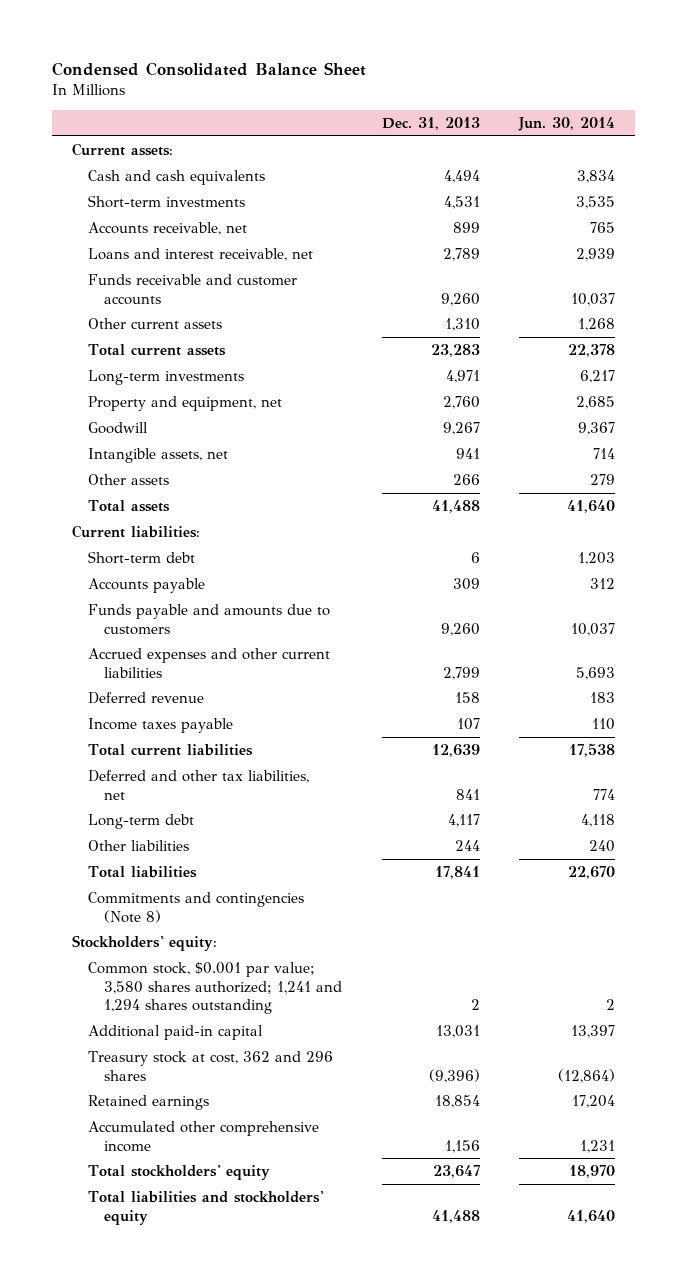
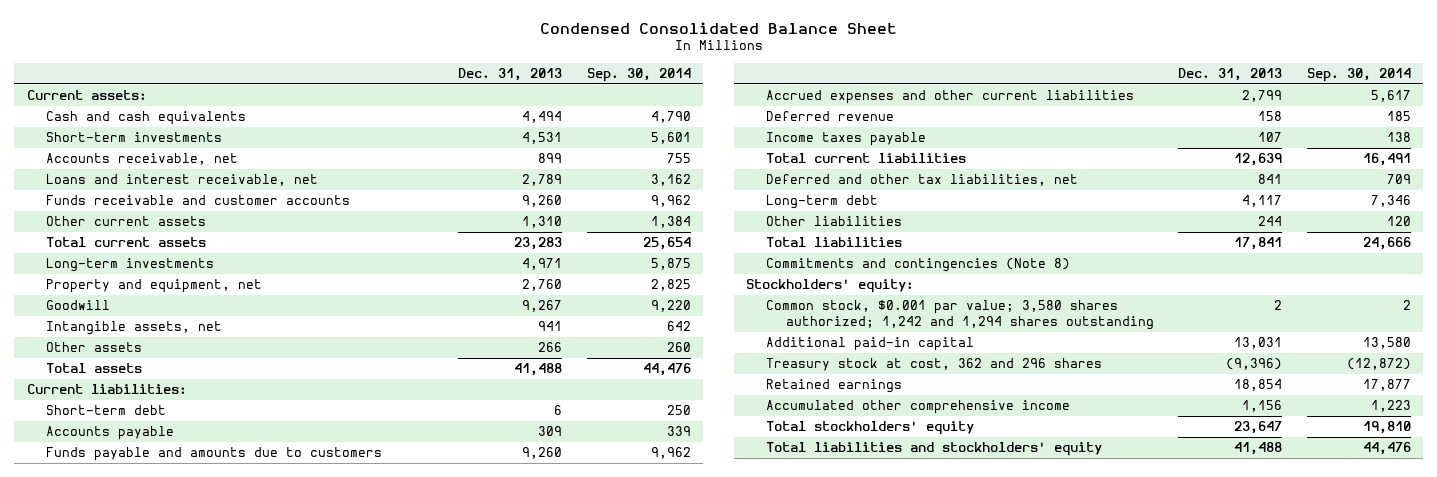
[518,117,616,132] Jun. 30, 2014 -> none
none -> [586,68,691,83] Sep. 30, 2014
[87,961,343,1015] Common stock, $0.001 par value; 3,580 shares authorized; 1,241 and 1,294 shares outstanding -> [766,300,1154,331] Common stock, $0.001 par value; 3,580 shares authorized; 1,242 and 1,294 shares outstanding

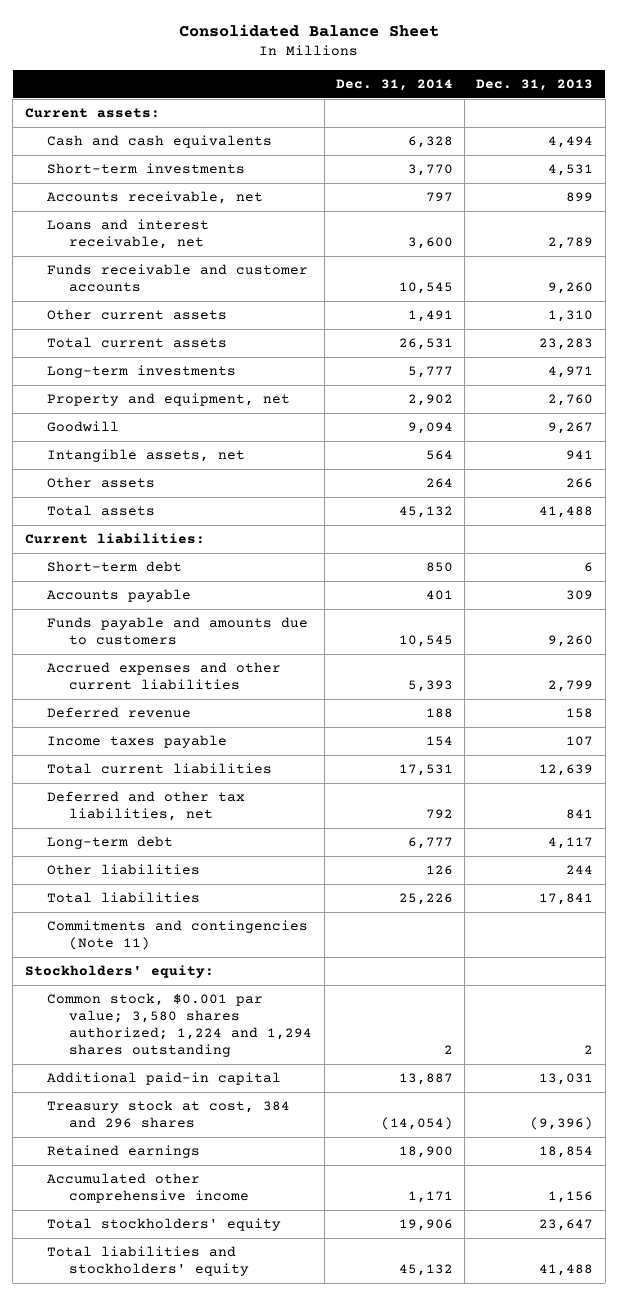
[539,21,897,34] Condensed Consolidated Balance Sheet -> [178,23,439,37] Consolidated Balance Sheet
[586,68,691,83] Sep. 30, 2014 -> none
none -> [335,79,453,92] Dec. 31, 2014
[766,258,1071,273] Commitments and contingencies (Note 8) -> [46,920,308,950] Commitments and contingencies (Note 11)
[766,300,1154,331] Common stock, $0.001 par value; 3,580 shares authorized; 1,242 and 1,294 shares outstanding -> [46,993,313,1057] Common stock, $0.001 par value; 3,580 shares authorized; 1,224 and 1,294 shares outstanding
[766,358,1103,372] Treasury stock at cost, 362 and 296 shares -> [46,1100,290,1128] Treasury stock at cost, 384 and 296 shares

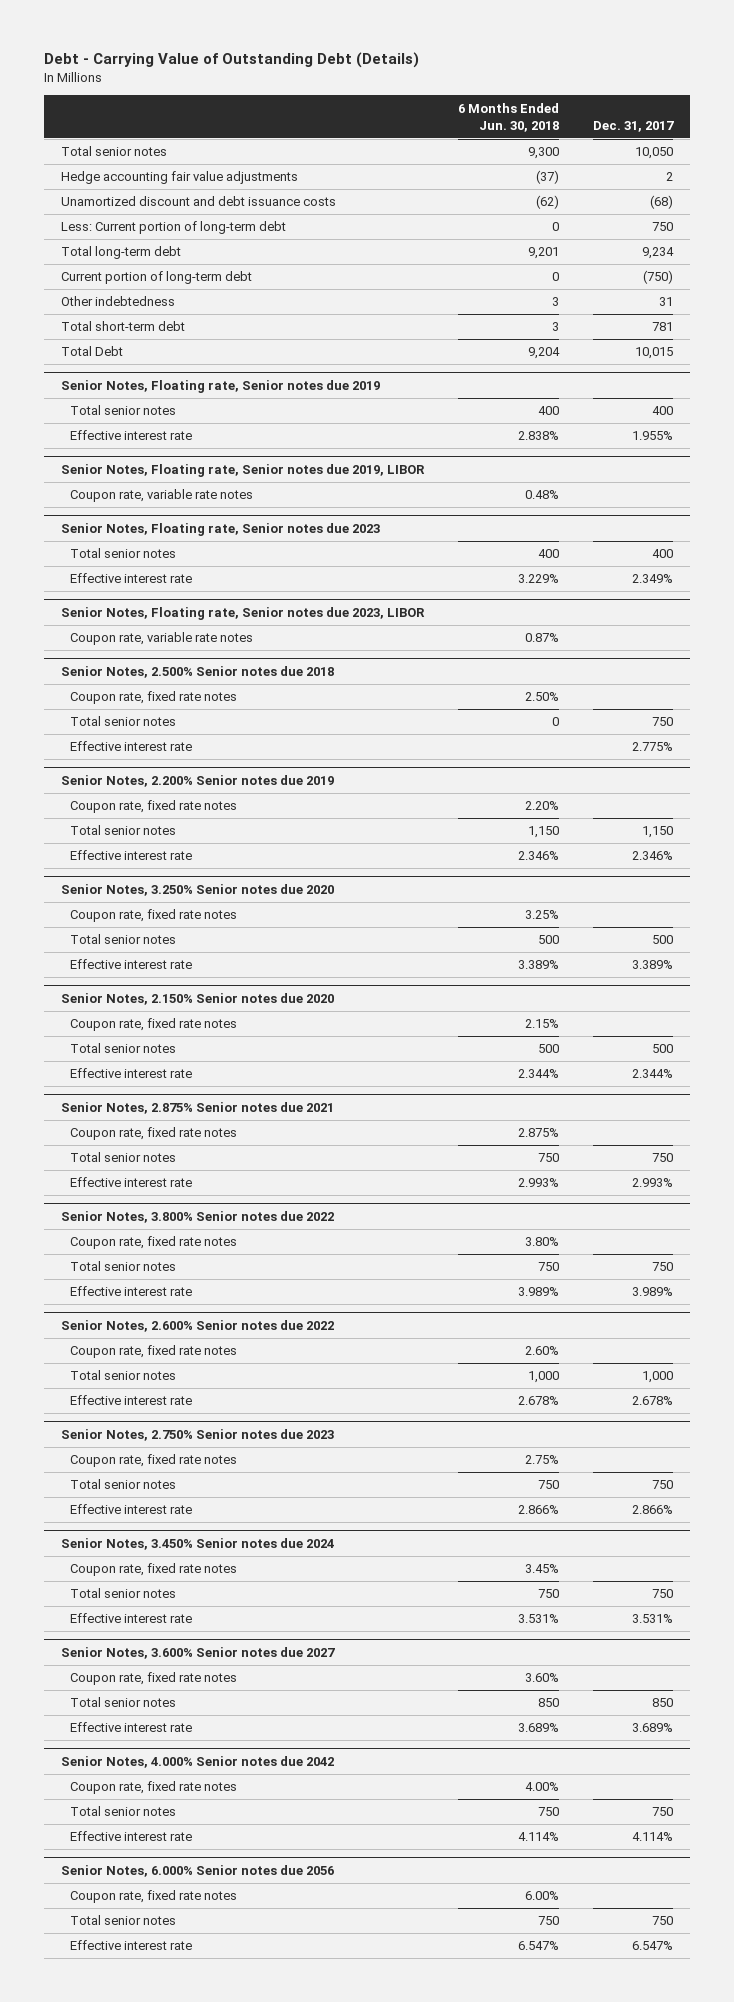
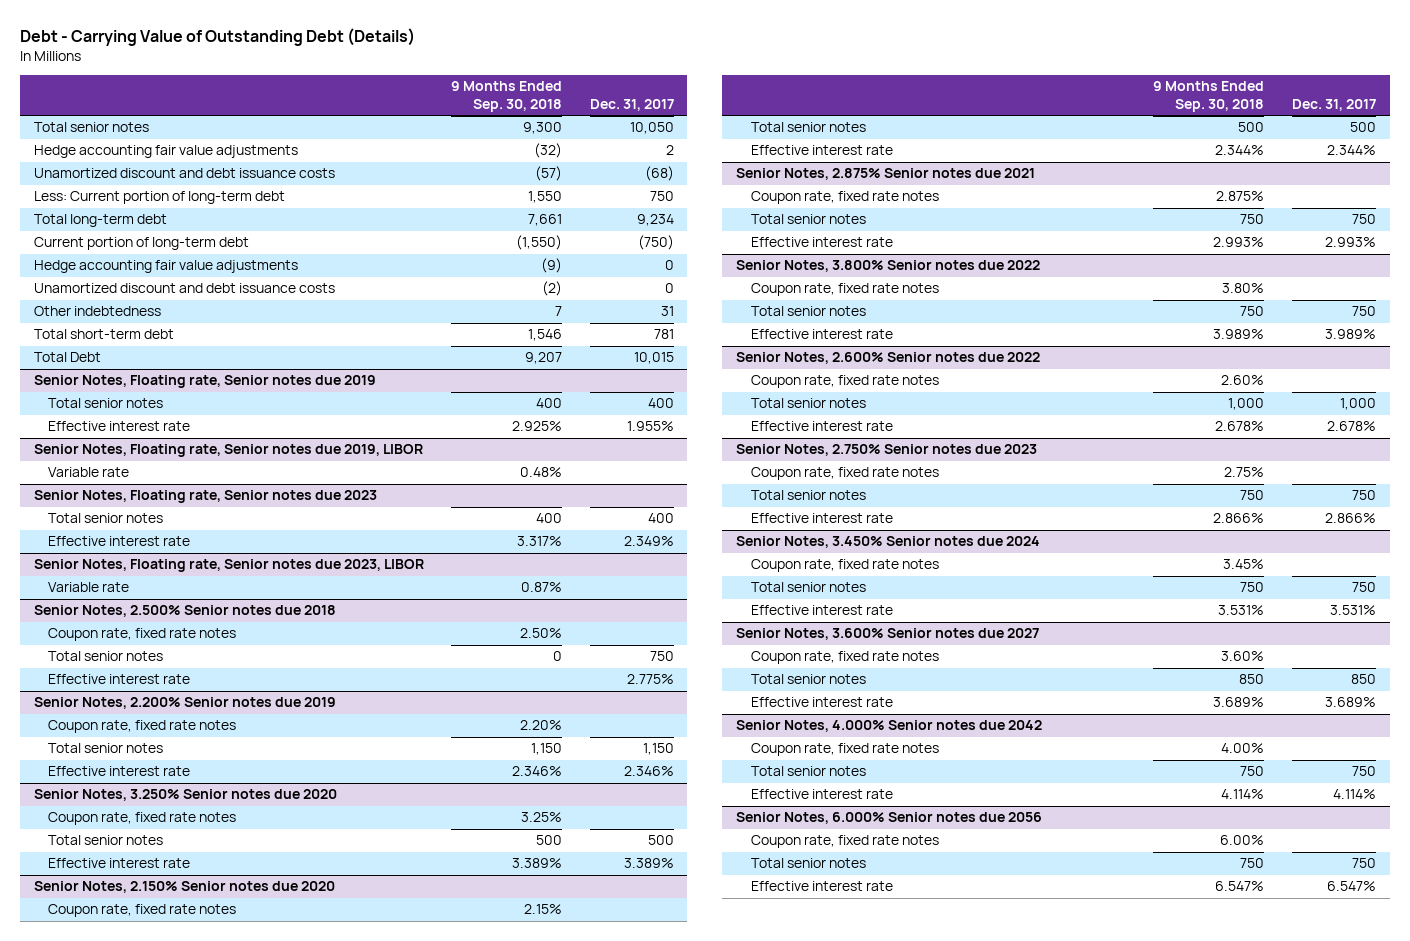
[457,102,559,132] 6 Months Ended Jun. 30, 2018 -> none
none -> [451,80,563,113] 9 Months Ended Sep. 30, 2018
none -> [33,260,298,274] Hedge accounting fair value adjustments
none -> [33,283,335,294] Unamortized discount and debt issuance costs
[70,489,254,503] Coupon rate, variable rate notes -> [48,467,130,478] Variable rate
[70,632,254,646] Coupon rate, variable rate notes -> [48,582,130,593] Variable rate

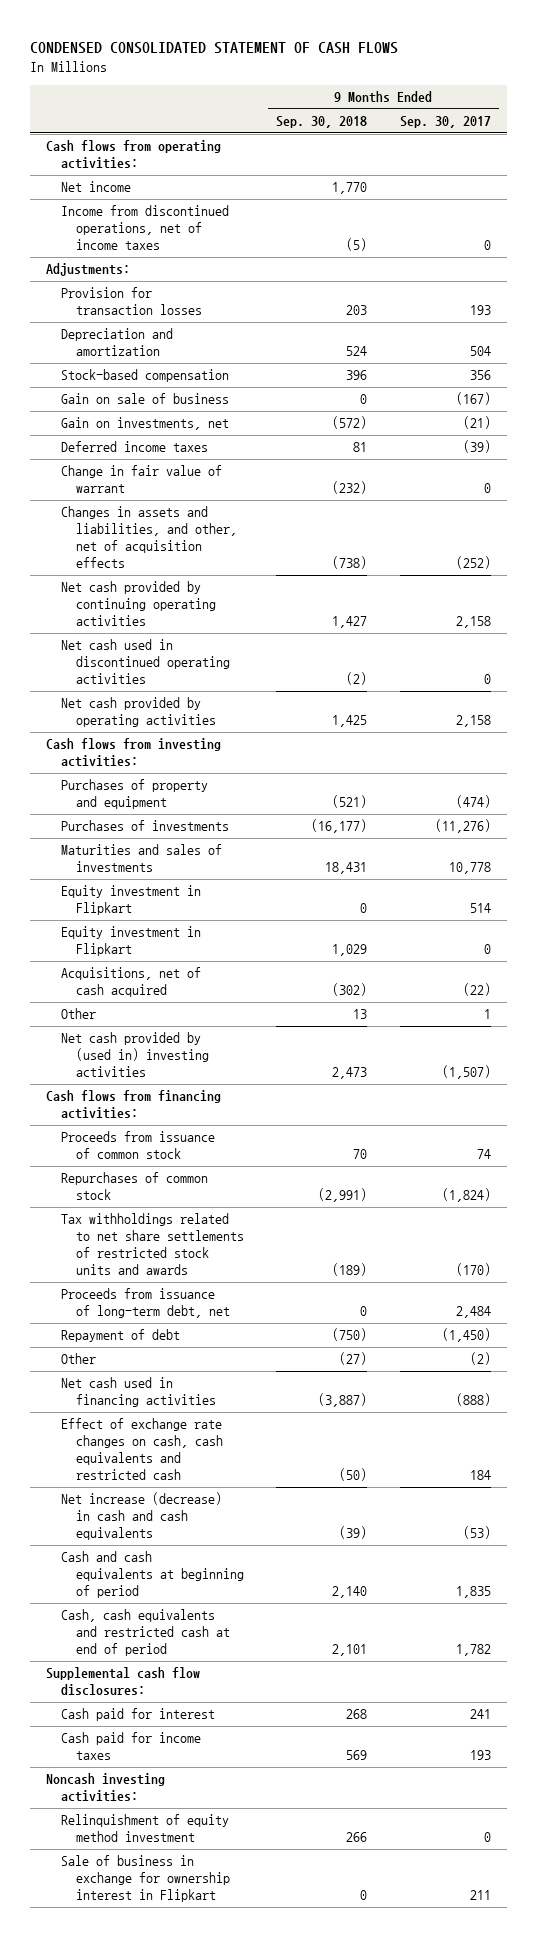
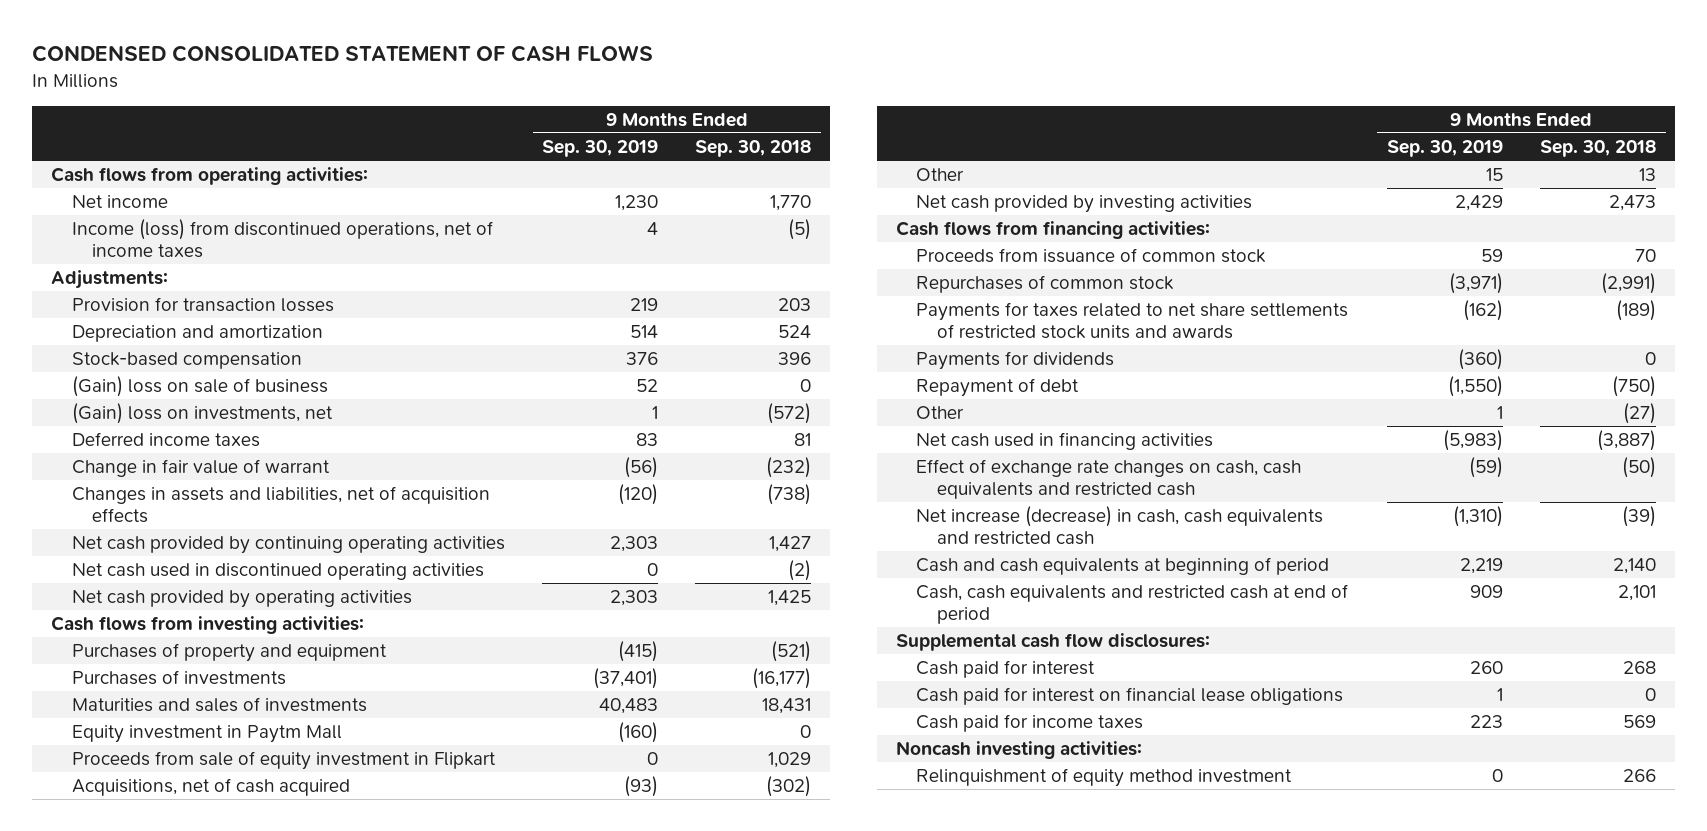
[399,116,491,129] Sep. 30, 2017 -> none
none -> [541,140,658,158] Sep. 30, 2019
[61,205,230,251] Income from discontinued operations, net of income taxes -> [71,219,493,259] Income (loss) from discontinued operations, net of income taxes
[61,393,230,405] Gain on sale of business -> [71,376,328,398] (Gain) loss on sale of business
[61,417,230,431] Gain on investments, net -> [71,403,333,425] (Gain) loss on investments, net
[61,506,237,569] Changes in assets and liabilities, and other, net of acquisition effects -> [71,486,490,524] Changes in assets and liabilities, net of acquisition effects
[61,885,202,916] Equity investment in Flipkart -> [71,725,342,744] Equity investment in Paytm Mall
[61,926,202,957] Equity investment in Flipkart -> [71,751,496,771] Proceeds from sale of equity investment in Flipkart
[61,1032,209,1078] Net cash provided by (used in) investing activities -> [916,195,1253,214] Net cash provided by investing activities
[61,1288,230,1319] Proceeds from issuance of long-term debt, net -> none
[61,1213,244,1276] Tax withholdings related to net share settlements of restricted stock units and awards -> [916,302,1349,340] Payments for taxes related to net share settlements of restricted stock units and awards
none -> [916,351,1115,371] Payments for dividends
[61,1492,223,1541] Net increase (decrease) in cash and cash equivalents -> [916,506,1324,546] Net increase (decrease) in cash, cash equivalents and restricted cash
none -> [916,687,1344,706] Cash paid for interest on financial lease obligations
[61,1855,230,1903] Sale of business in exchange for ownership interest in Flipkart -> none

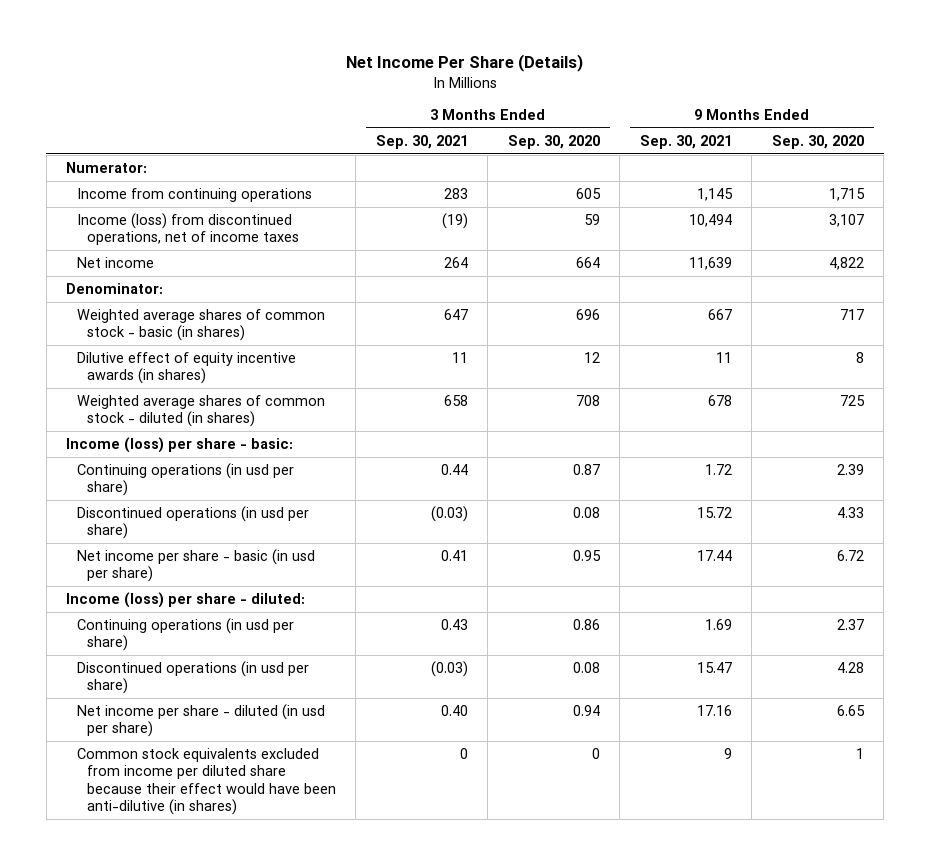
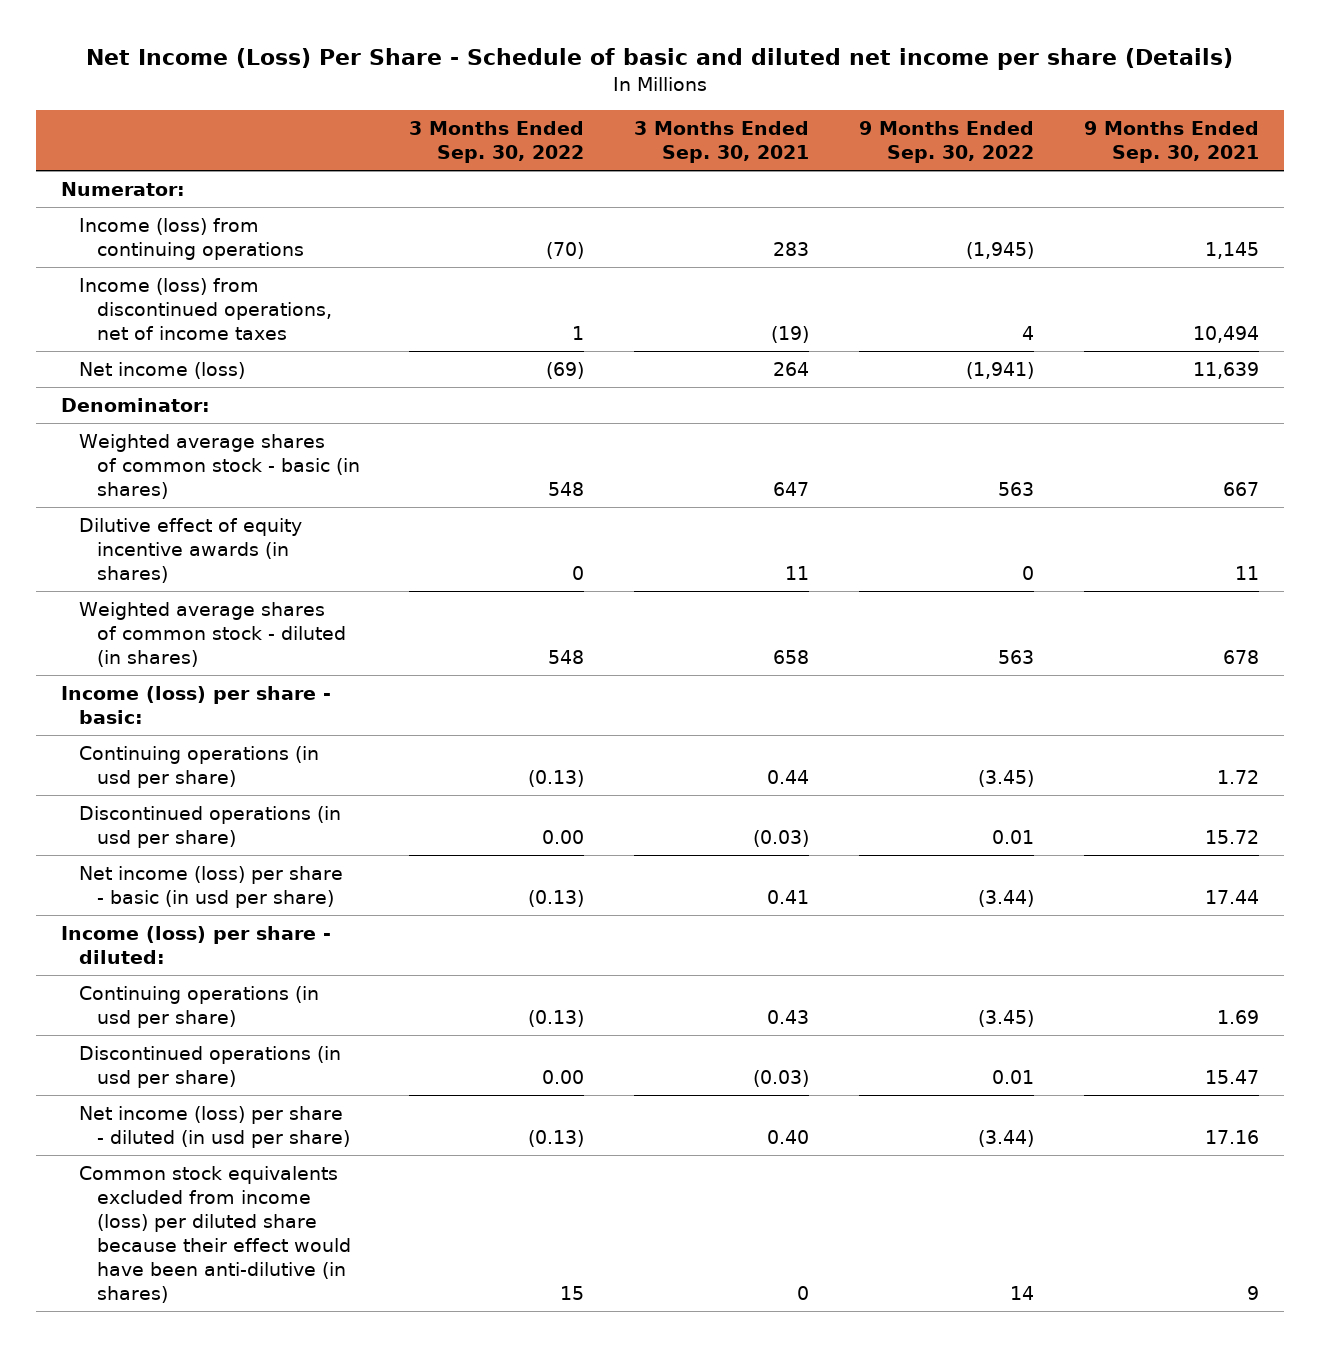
[346,54,584,73] Net Income Per Share (Details) -> [85,48,1233,71] Net Income (Loss) Per Share - Schedule of basic and diluted net income per share (Details)
[507,134,600,149] Sep. 30, 2020 -> none
[771,134,864,149] Sep. 30, 2020 -> none
none -> [409,121,585,164] 3 Months Ended Sep. 30, 2022
none -> [859,121,1035,164] 9 Months Ended Sep. 30, 2022
[76,187,312,202] Income from continuing operations -> [78,218,304,261] Income (loss) from continuing operations
[76,256,154,268] Net income -> [78,362,245,380] Net income (loss)
[76,548,315,583] Net income per share - basic (in usd per share) -> [78,866,343,909] Net income (loss) per share - basic (in usd per share)
[76,703,325,738] Net income per share - diluted (in usd per share) -> [78,1106,350,1149] Net income (loss) per share - diluted (in usd per share)
[76,747,336,816] Common stock equivalents excluded from income per diluted share because their effect would have been anti-dilutive (in shares) -> [78,1166,351,1303] Common stock equivalents excluded from income (loss) per diluted share because their effect would have been anti-dilutive (in shares)

